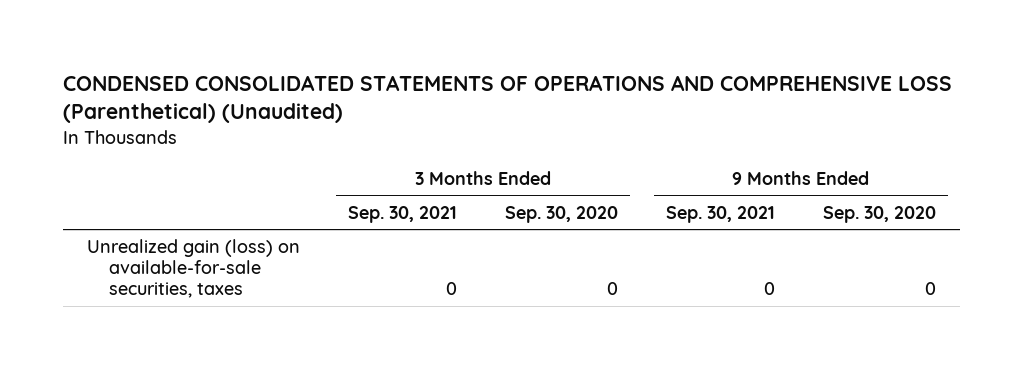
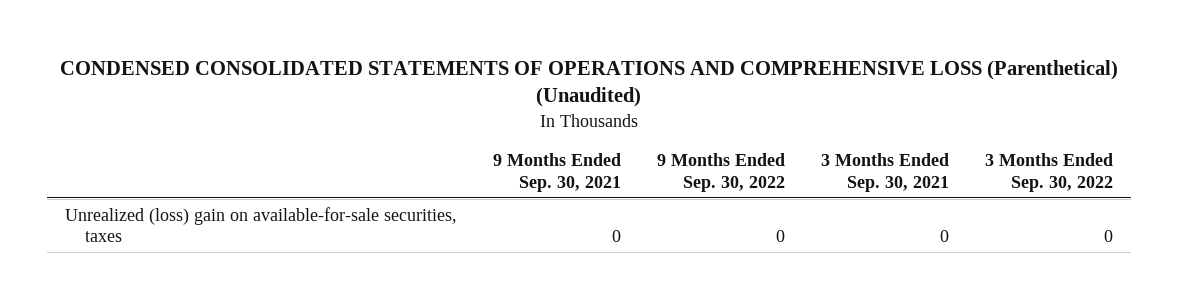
[504,205,618,223] Sep. 30, 2020 -> none
[822,205,936,223] Sep. 30, 2020 -> none
none -> [656,153,785,192] 9 Months Ended Sep. 30, 2022
none -> [984,153,1113,192] 3 Months Ended Sep. 30, 2022
[87,239,301,299] Unrealized gain (loss) on available-for-sale securities, taxes -> [64,206,457,243] Unrealized (loss) gain on available-for-sale securities, taxes

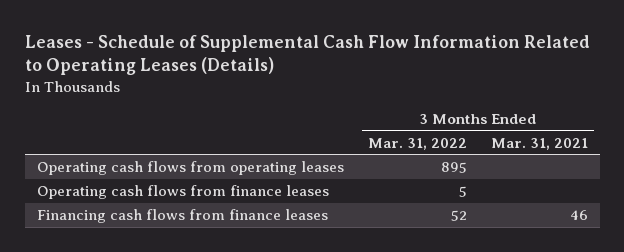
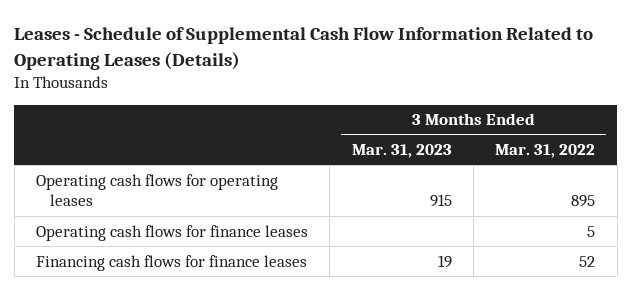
[490,137,588,150] Mar. 31, 2021 -> none
none -> [351,144,452,159] Mar. 31, 2023
[36,161,344,176] Operating cash flows from operating leases -> [36,173,279,207] Operating cash flows for operating leases
[36,185,329,200] Operating cash flows from finance leases -> [36,224,309,241] Operating cash flows for finance leases
[36,209,328,224] Financing cash flows from finance leases -> [36,254,308,271] Financing cash flows for finance leases

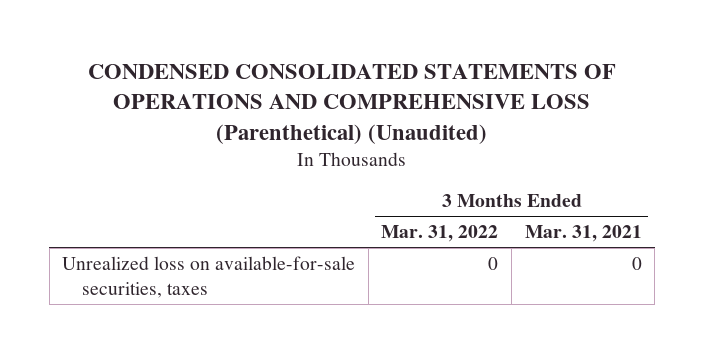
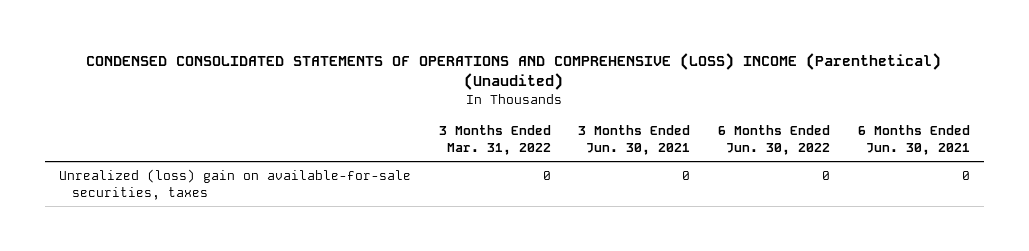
[87,64,616,144] CONDENSED CONSOLIDATED STATEMENTS OF OPERATIONS AND COMPREHENSIVE LOSS (Parenthetical) (Unaudited) -> [86,52,942,90] CONDENSED CONSOLIDATED STATEMENTS OF OPERATIONS AND COMPREHENSIVE (LOSS) INCOME (Parenthetical) (Unaudited)
[524,224,642,242] Mar. 31, 2021 -> none
none -> [578,125,691,156] 3 Months Ended Jun. 30, 2021
none -> [718,125,831,156] 6 Months Ended Jun. 30, 2022
none -> [857,125,970,156] 6 Months Ended Jun. 30, 2021
[62,255,356,298] Unrealized loss on available-for-sale securities, taxes -> [58,169,411,201] Unrealized (loss) gain on available-for-sale securities, taxes

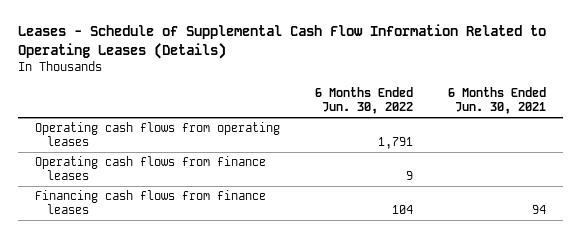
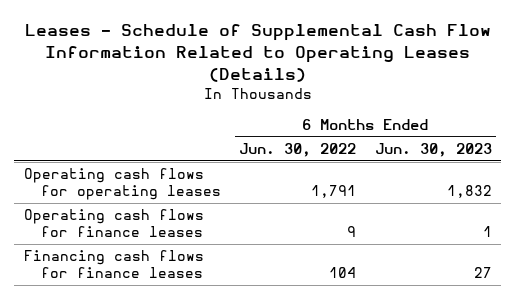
[447,87,546,114] 6 Months Ended Jun. 30, 2021 -> none
none -> [374,143,492,158] Jun. 30, 2023
[35,122,281,147] Operating cash flows from operating leases -> [23,168,221,201] Operating cash flows for operating leases
[35,156,267,181] Operating cash flows from finance leases -> [23,209,204,238] Operating cash flows for finance leases
[35,190,267,215] Financing cash flows from finance leases -> [23,250,204,279] Financing cash flows for finance leases

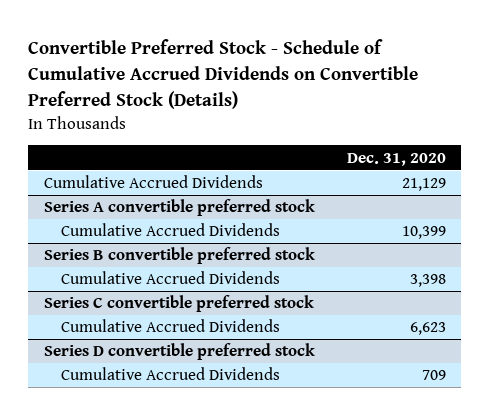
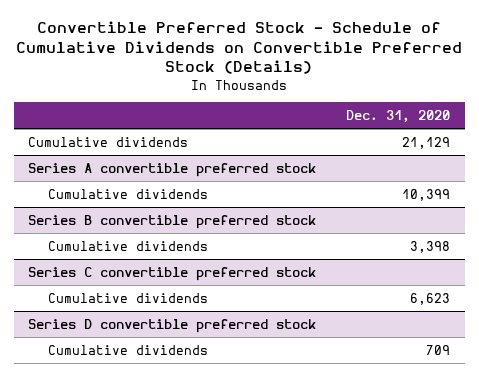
[28,39,419,110] Convertible Preferred Stock - Schedule of Cumulative Accrued Dividends on Convertible Preferred Stock (Details) -> [16,21,463,75] Convertible Preferred Stock - Schedule of Cumulative Dividends on Convertible Preferred Stock (Details)
[44,175,264,189] Cumulative Accrued Dividends -> [28,136,189,147] Cumulative dividends
[60,223,280,237] Cumulative Accrued Dividends -> [47,188,208,199] Cumulative dividends
[60,271,280,285] Cumulative Accrued Dividends -> [47,240,208,251] Cumulative dividends
[60,319,280,333] Cumulative Accrued Dividends -> [47,292,208,303] Cumulative dividends
[60,367,280,381] Cumulative Accrued Dividends -> [47,344,208,355] Cumulative dividends

